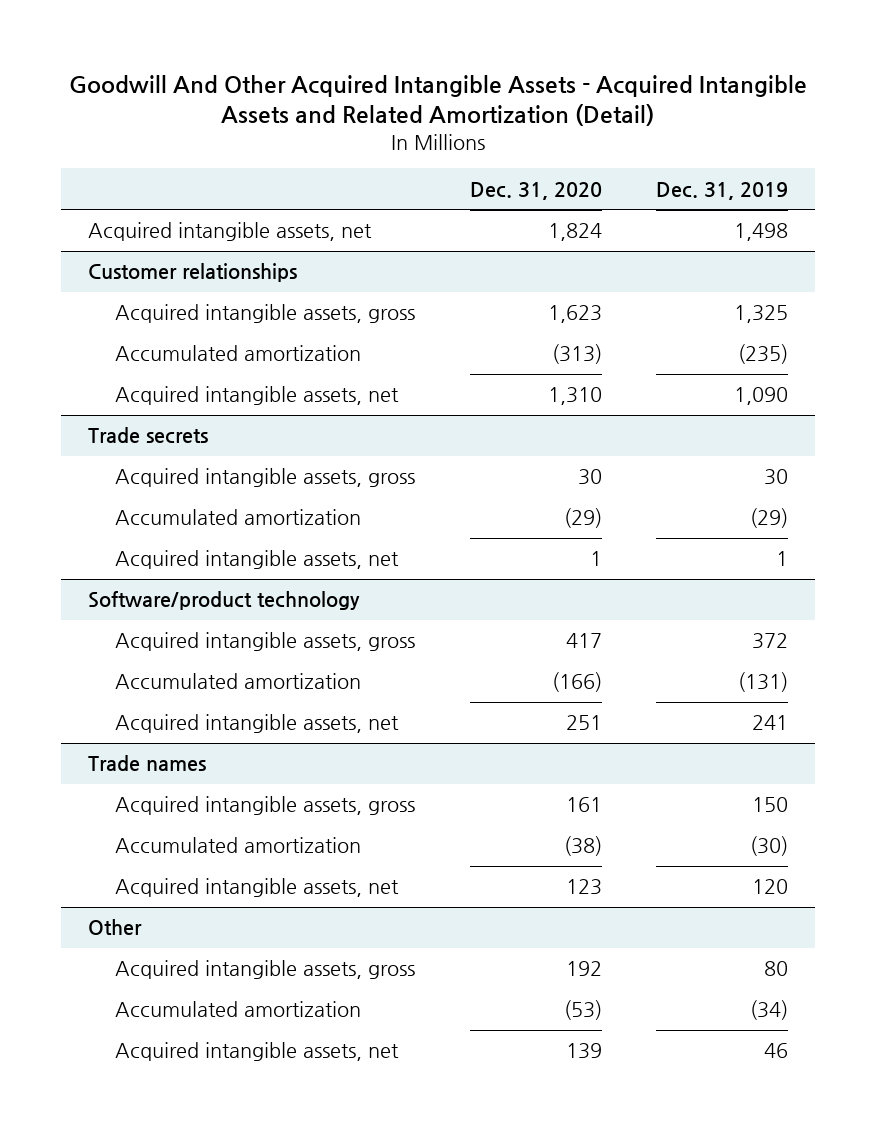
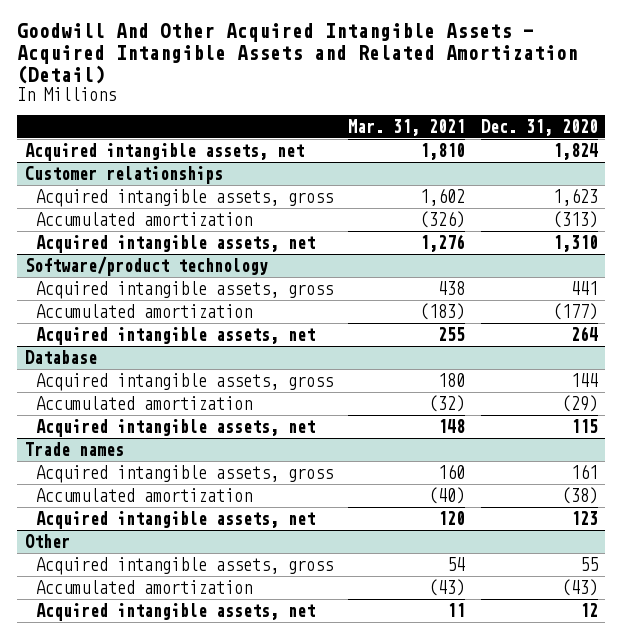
[656,181,789,200] Dec. 31, 2019 -> none
none -> [348,118,466,136] Mar. 31, 2021
[88,427,209,445] Trade secrets -> none
[115,468,416,488] Acquired intangible assets, gross -> none
[115,509,362,526] Accumulated amortization -> none
[115,550,400,570] Acquired intangible assets, net -> none
[565,633,602,649] 417 -> [570,281,598,296] 441
[551,672,602,693] (166) -> [552,303,598,321] (177)
[565,715,602,731] 251 -> [570,326,598,342] 264
none -> [24,350,97,365] Database
none -> [35,373,333,392] Acquired intangible assets, gross
none -> [35,396,252,411] Accumulated amortization
none -> [35,419,315,438] Acquired intangible assets, net
[565,961,602,977] 192 -> [579,557,598,572] 55
[563,1000,602,1021] (53) -> [561,579,598,597] (43)
[565,1043,602,1060] 139 -> [579,603,598,618] 12

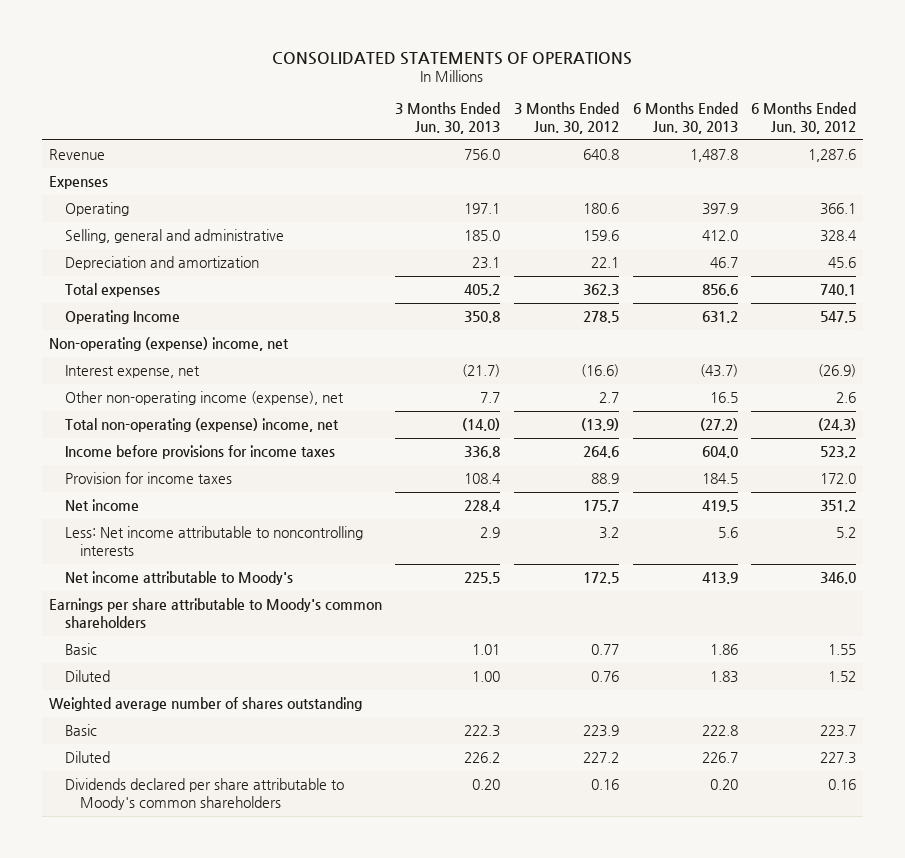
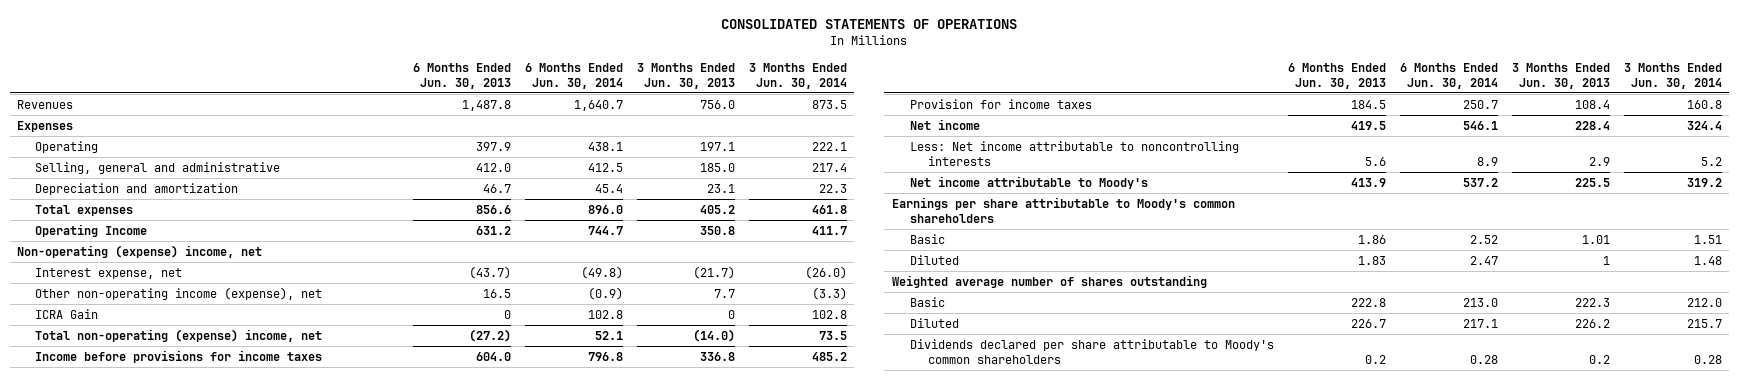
[513,102,619,134] 3 Months Ended Jun. 30, 2012 -> none
[751,102,857,134] 6 Months Ended Jun. 30, 2012 -> none
none -> [525,62,624,89] 6 Months Ended Jun. 30, 2014
none -> [749,62,848,89] 3 Months Ended Jun. 30, 2014
[48,149,105,161] Revenue -> [16,99,73,109] Revenues
none -> [35,308,99,319] ICRA Gain
[472,671,501,683] 1.00 -> [1602,255,1610,265] 1
[472,779,501,791] 0.20 -> [1588,354,1610,364] 0.2
[709,779,738,791] 0.20 -> [1364,354,1386,364] 0.2

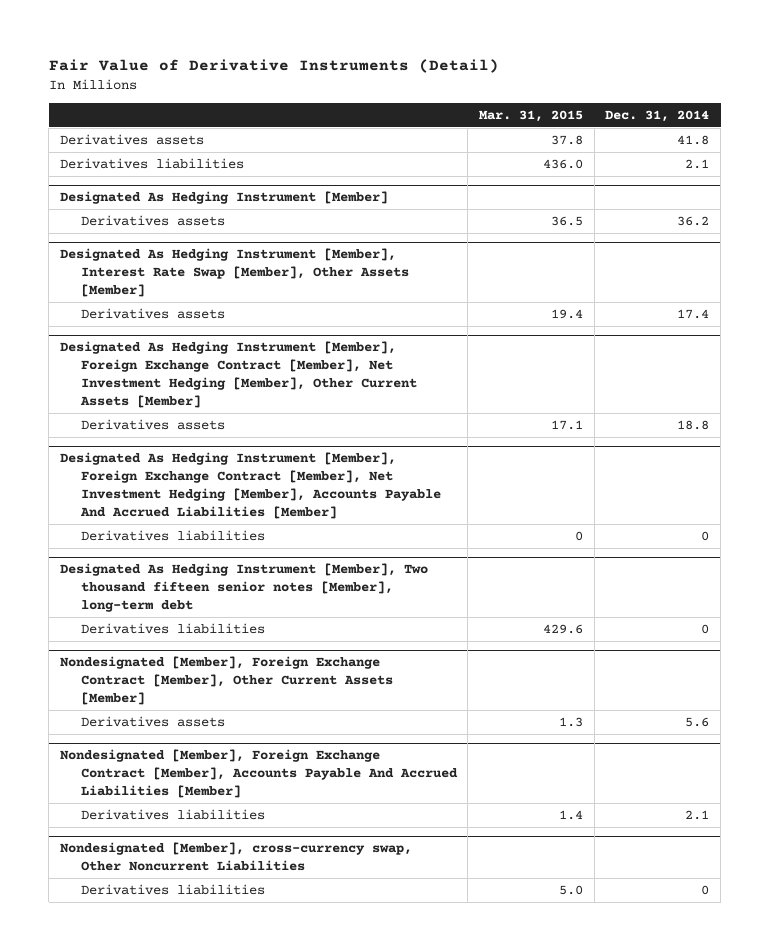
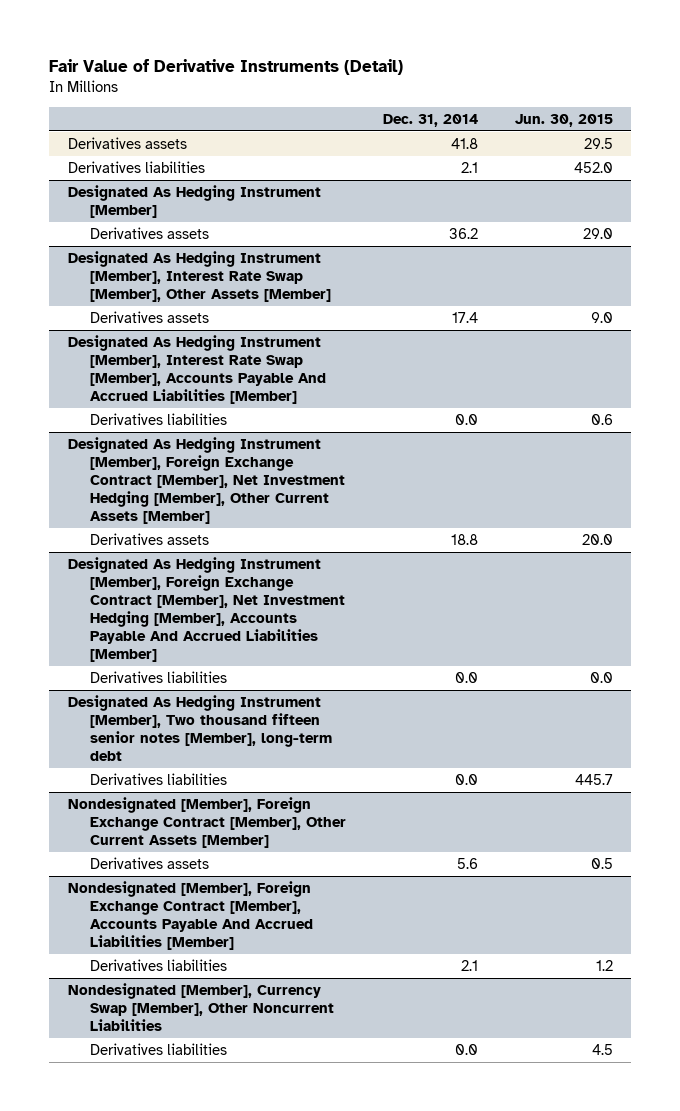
[479,110,584,123] Mar. 31, 2015 -> none
none -> [514,113,613,127] Jun. 30, 2015
none -> [67,334,326,404] Designated As Hedging Instrument [Member], Interest Rate Swap [Member], Accounts Payable And Accrued Liabilities [Member]
none -> [89,412,227,425] Derivatives liabilities
[701,530,710,541] 0 -> [454,671,478,683] 0.0
[701,623,710,634] 0 -> [454,773,478,785] 0.0
[59,841,412,872] Nondesignated [Member], cross-currency swap, Other Noncurrent Liabilities -> [67,982,334,1031] Nondesignated [Member], Currency Swap [Member], Other Noncurrent Liabilities
[701,884,710,895] 0 -> [454,1043,478,1055] 0.0

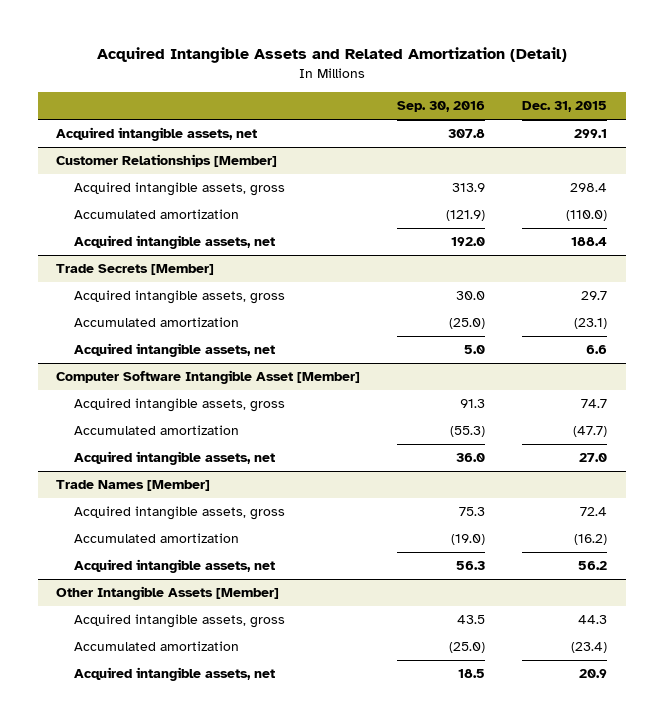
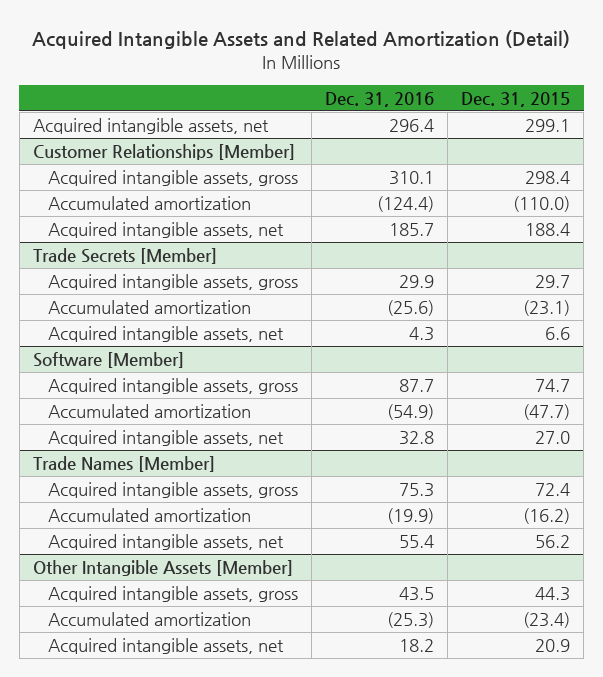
[397,101,486,113] Sep. 30, 2016 -> none
none -> [324,91,434,107] Dec. 31, 2016
[56,370,361,385] Computer Software Intangible Asset [Member] -> [32,351,184,368] Software [Member]

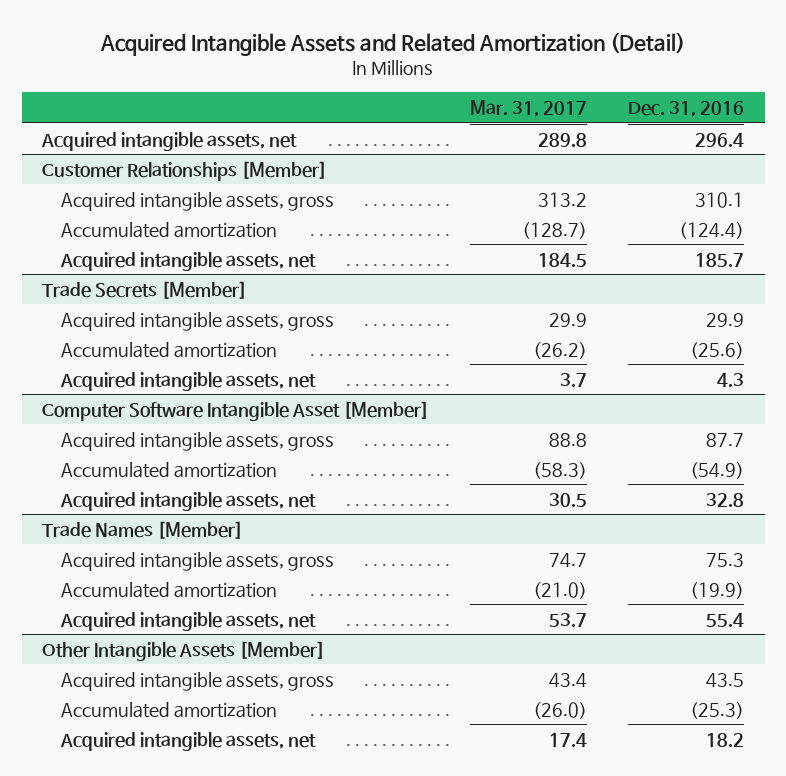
[460,91,570,107] Dec. 31, 2015 -> none
none -> [470,100,588,118] Mar. 31, 2017
[32,351,184,368] Software [Member] -> [42,400,430,421] Computer Software Intangible Asset [Member]

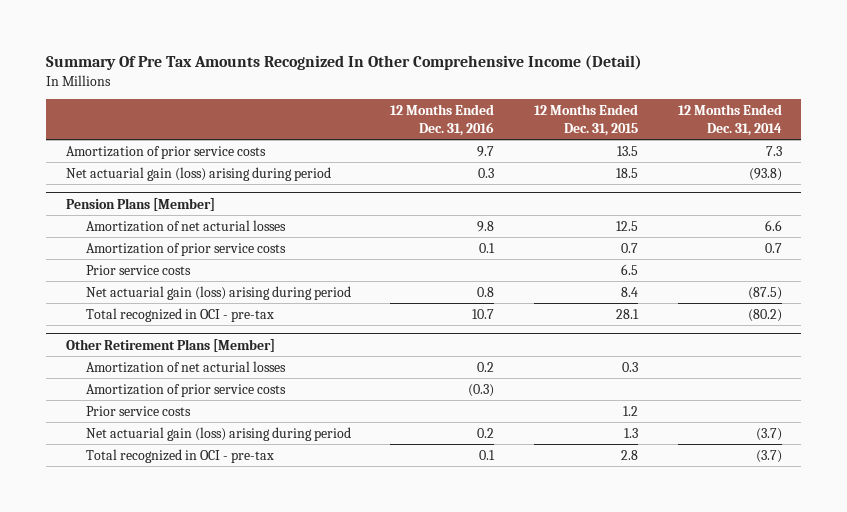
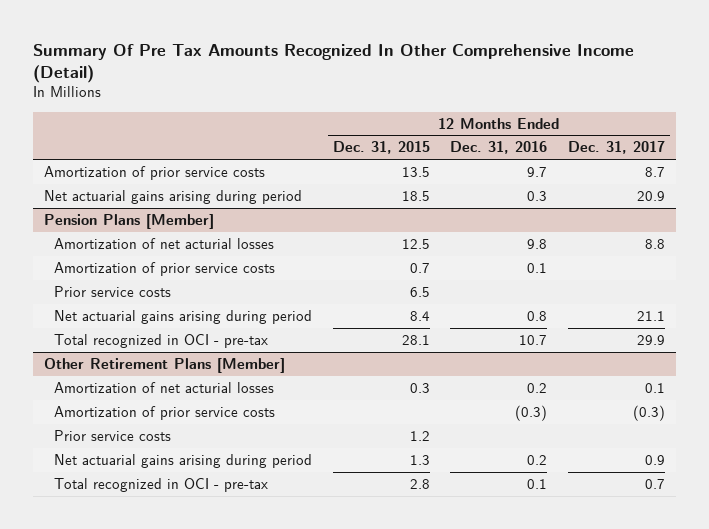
[677,104,782,136] 12 Months Ended Dec. 31, 2014 -> none
none -> [568,141,666,155] Dec. 31, 2017
[65,166,331,181] Net actuarial gain (loss) arising during period -> [43,189,302,204] Net actuarial gains arising during period
[85,285,351,300] Net actuarial gain (loss) arising during period -> [53,309,312,324] Net actuarial gains arising during period
[85,426,351,441] Net actuarial gain (loss) arising during period -> [53,453,312,468] Net actuarial gains arising during period

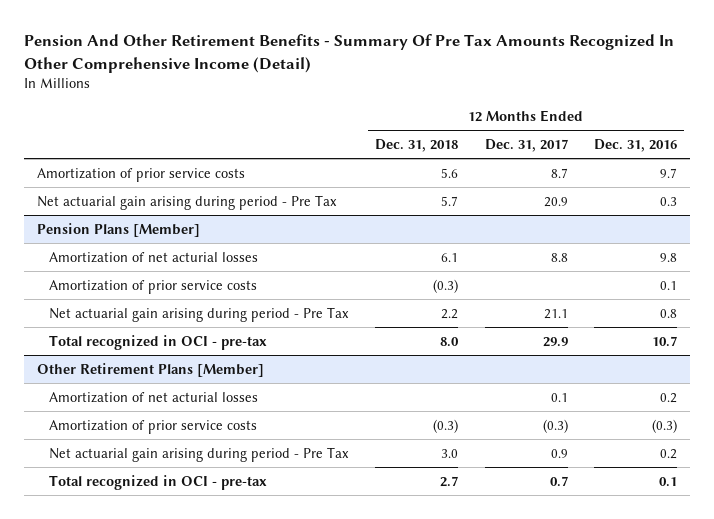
[33,43,635,83] Summary Of Pre Tax Amounts Recognized In Other Comprehensive Income (Detail) -> [23,34,674,73] Pension And Other Retirement Benefits - Summary Of Pre Tax Amounts Recognized In Other Comprehensive Income (Detail)
[332,141,430,155] Dec. 31, 2015 -> none
none -> [375,139,459,153] Dec. 31, 2018
[43,189,302,204] Net actuarial gains arising during period -> [37,194,338,210] Net actuarial gain arising during period - Pre Tax
[53,285,171,297] Prior service costs -> none
[53,309,312,324] Net actuarial gains arising during period -> [48,306,349,322] Net actuarial gain arising during period - Pre Tax
[53,429,171,441] Prior service costs -> none
[53,453,312,468] Net actuarial gains arising during period -> [48,446,349,462] Net actuarial gain arising during period - Pre Tax

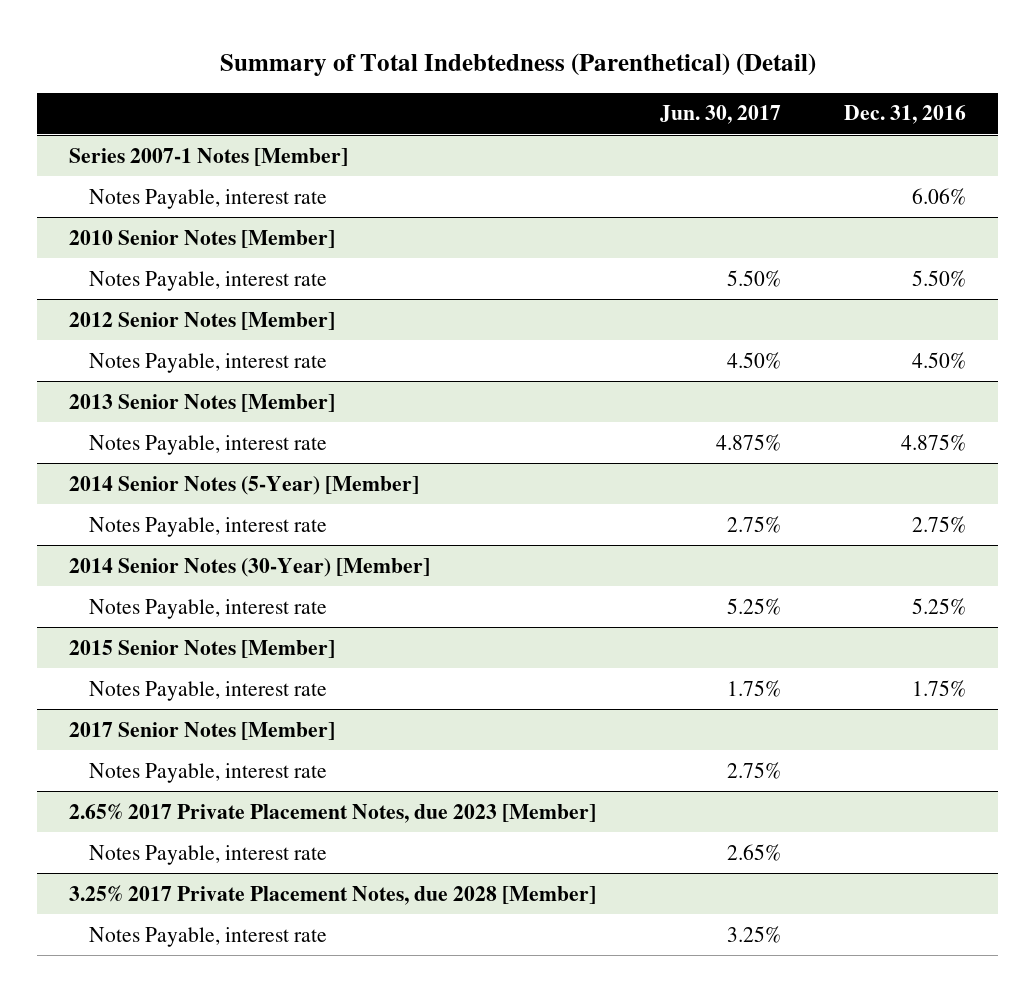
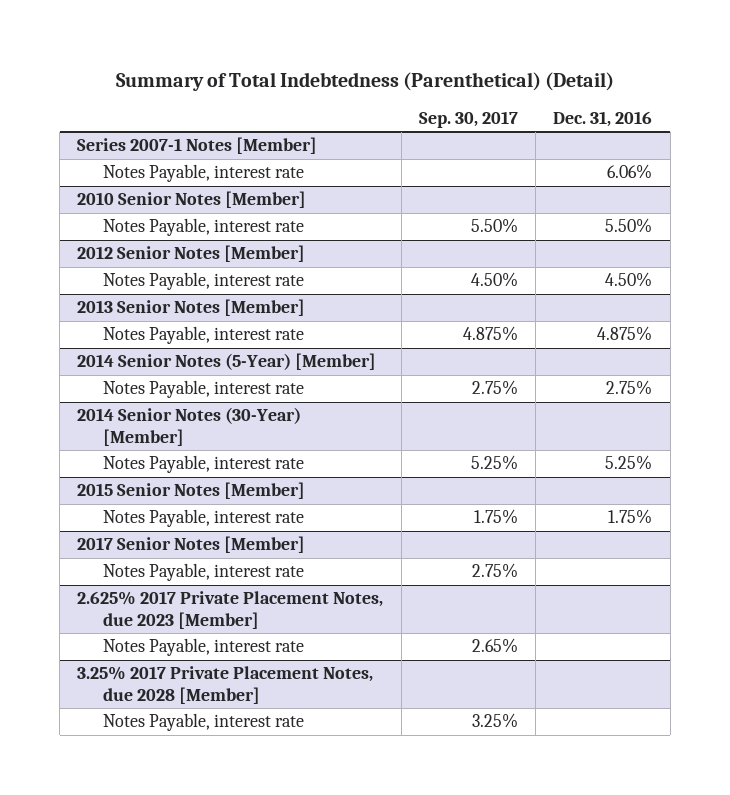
[659,105,781,125] Jun. 30, 2017 -> none
none -> [418,110,518,128] Sep. 30, 2017
[68,802,596,823] 2.65% 2017 Private Placement Notes, due 2023 [Member] -> [77,591,384,630] 2.625% 2017 Private Placement Notes, due 2023 [Member]

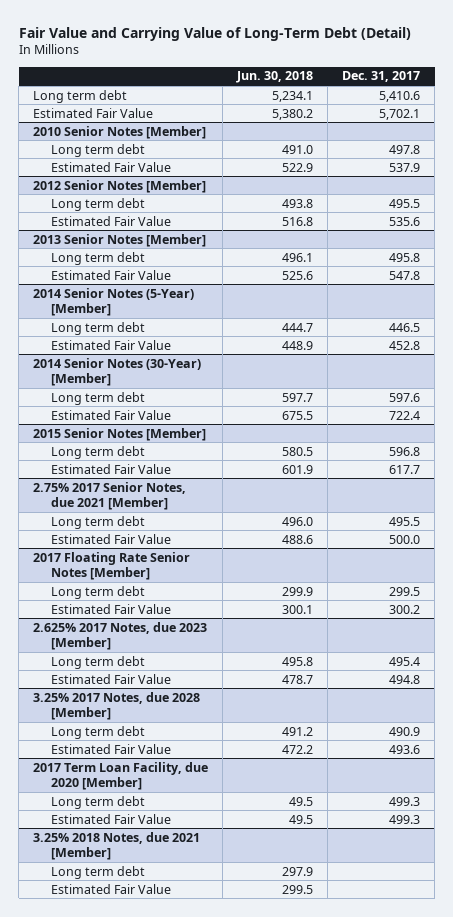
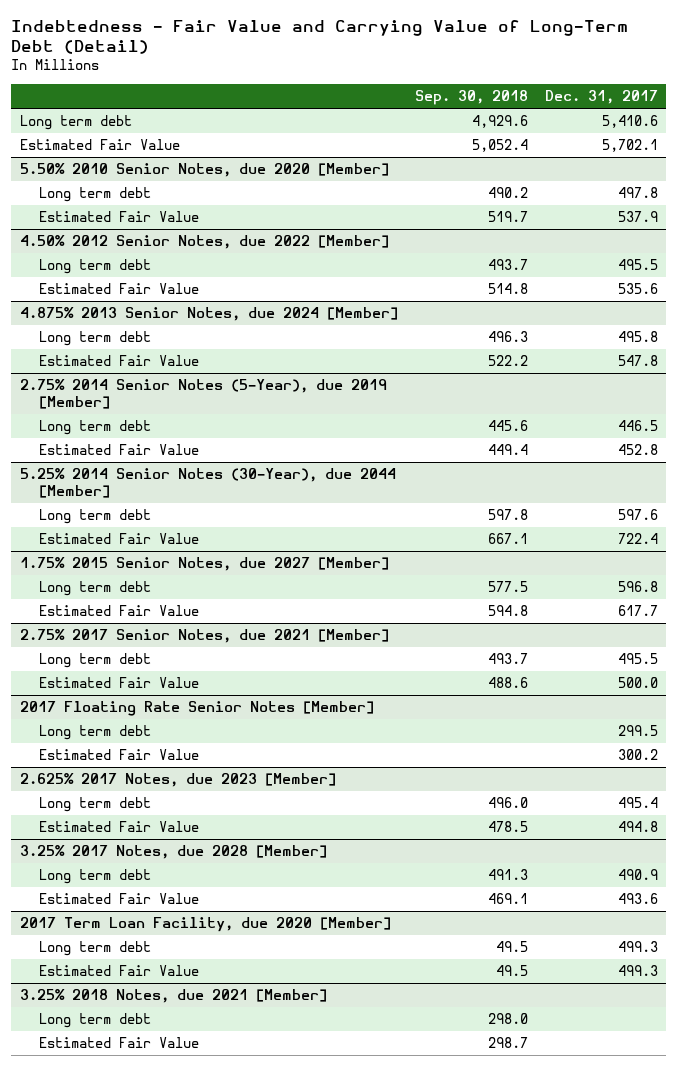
[18,26,411,41] Fair Value and Carrying Value of Long-Term Debt (Detail) -> [11,19,629,55] Indebtedness - Fair Value and Carrying Value of Long-Term Debt (Detail)
[236,71,314,84] Jun. 30, 2018 -> none
none -> [414,90,528,106] Sep. 30, 2018
[33,125,207,139] 2010 Senior Notes [Member] -> [19,163,389,178] 5.50% 2010 Senior Notes, due 2020 [Member]
[33,179,207,193] 2012 Senior Notes [Member] -> [19,235,389,250] 4.50% 2012 Senior Notes, due 2022 [Member]
[33,233,207,247] 2013 Senior Notes [Member] -> [19,307,398,322] 4.875% 2013 Senior Notes, due 2024 [Member]
[33,287,195,316] 2014 Senior Notes (5-Year) [Member] -> [19,379,387,409] 2.75% 2014 Senior Notes (5-Year), due 2019 [Member]
[33,357,202,386] 2014 Senior Notes (30-Year) [Member] -> [19,468,396,498] 5.25% 2014 Senior Notes (30-Year), due 2044 [Member]
[33,427,207,441] 2015 Senior Notes [Member] -> [19,557,389,572] 1.75% 2015 Senior Notes, due 2027 [Member]

